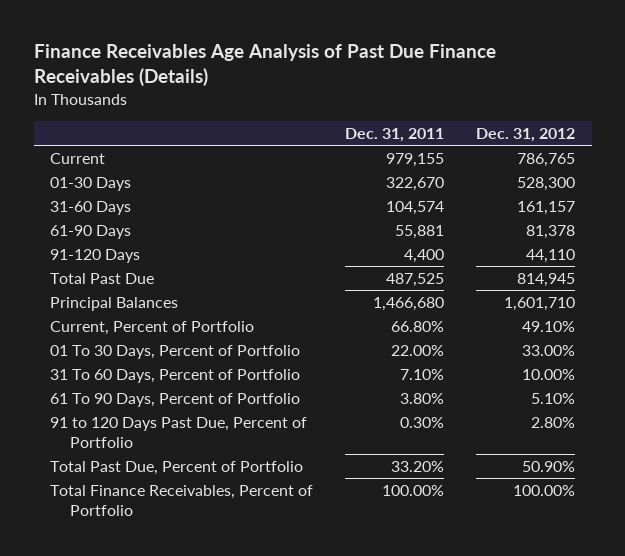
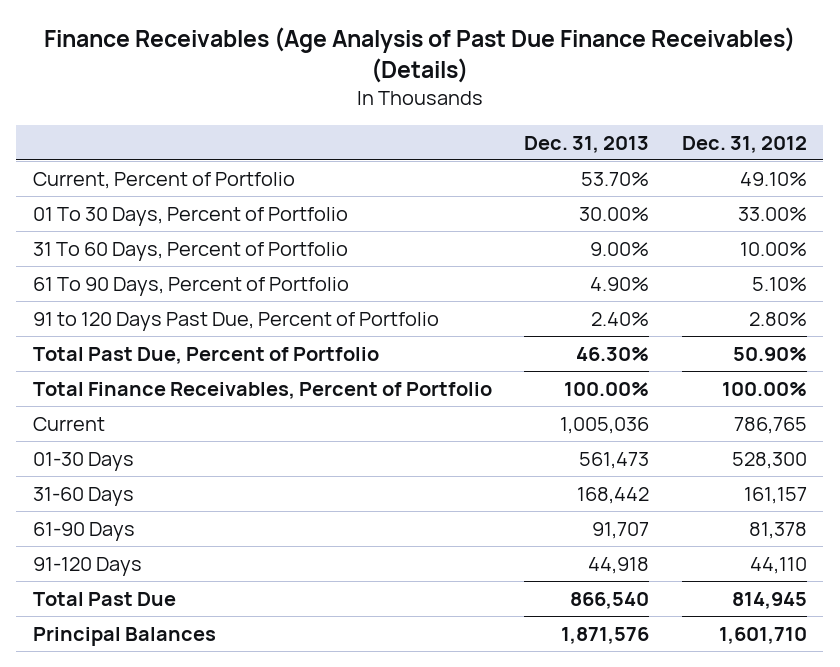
[33,44,496,87] Finance Receivables Age Analysis of Past Due Finance Receivables (Details) -> [43,27,795,84] Finance Receivables (Age Analysis of Past Due Finance Receivables) (Details)
[345,127,445,142] Dec. 31, 2011 -> none
none -> [524,135,650,153] Dec. 31, 2013
[49,152,105,164] Current -> [32,416,105,431] Current
[49,176,131,191] 01-30 Days -> [32,451,134,471] 01-30 Days
[49,200,131,215] 31-60 Days -> [32,486,134,506] 31-60 Days
[49,224,131,239] 61-90 Days -> [32,521,135,541] 61-90 Days
[49,248,140,263] 91-120 Days -> [32,556,142,576] 91-120 Days
[49,272,154,284] Total Past Due -> [32,591,176,606] Total Past Due
[49,296,178,311] Principal Balances -> [32,626,216,646] Principal Balances

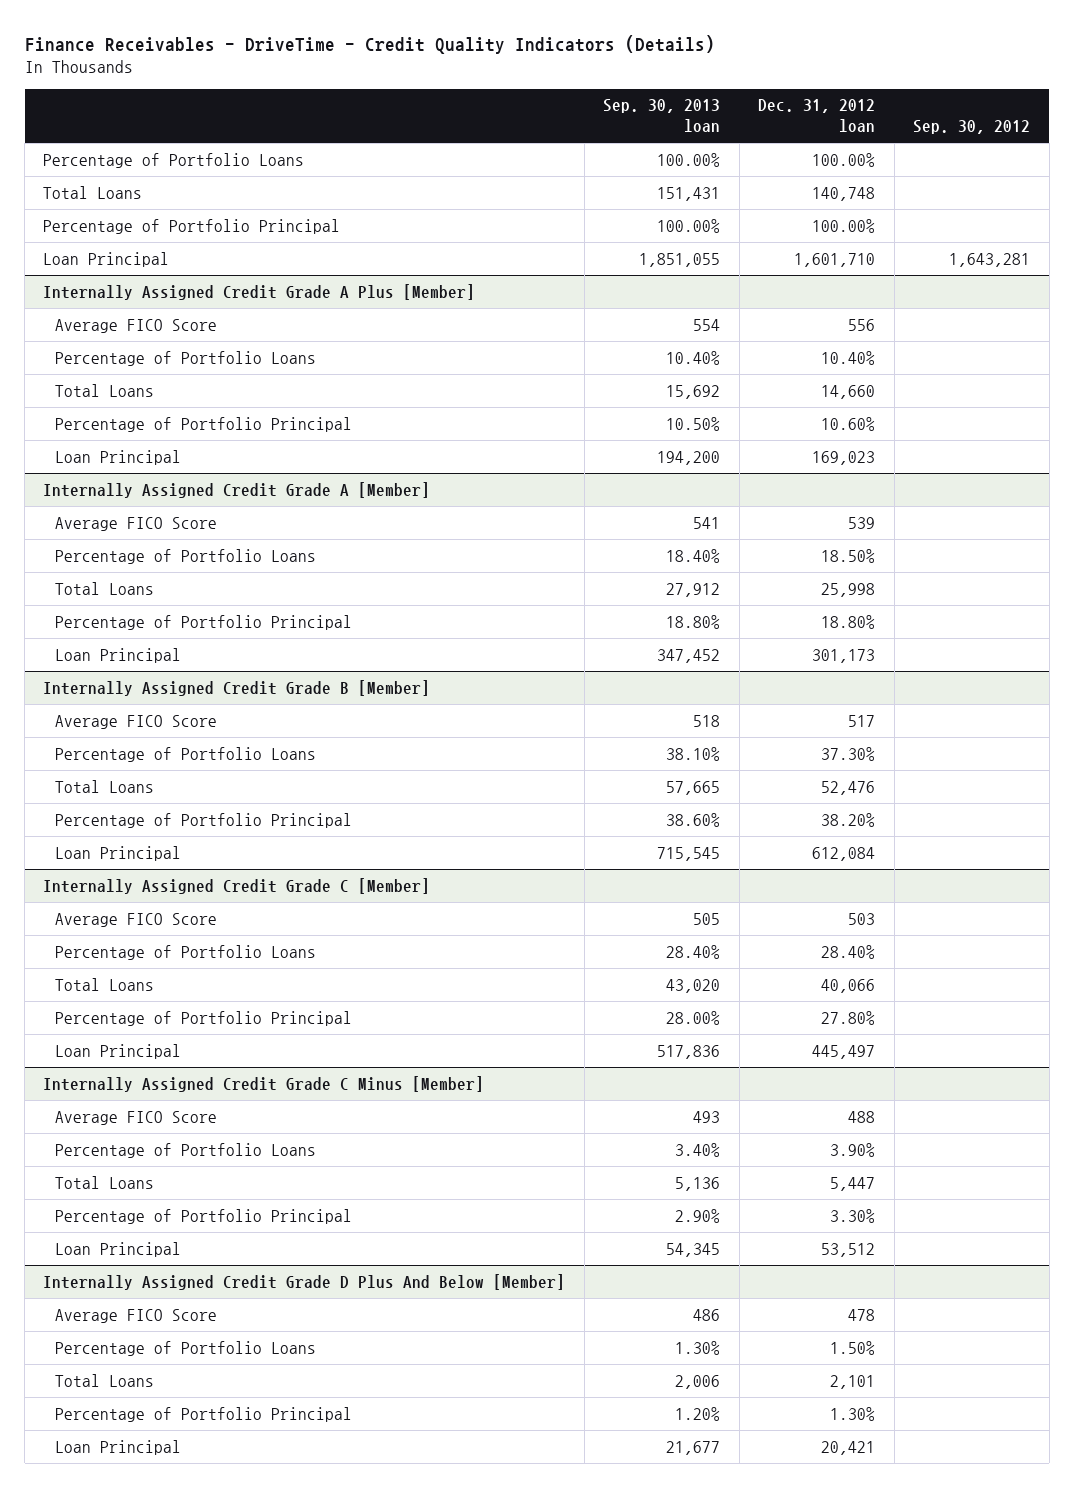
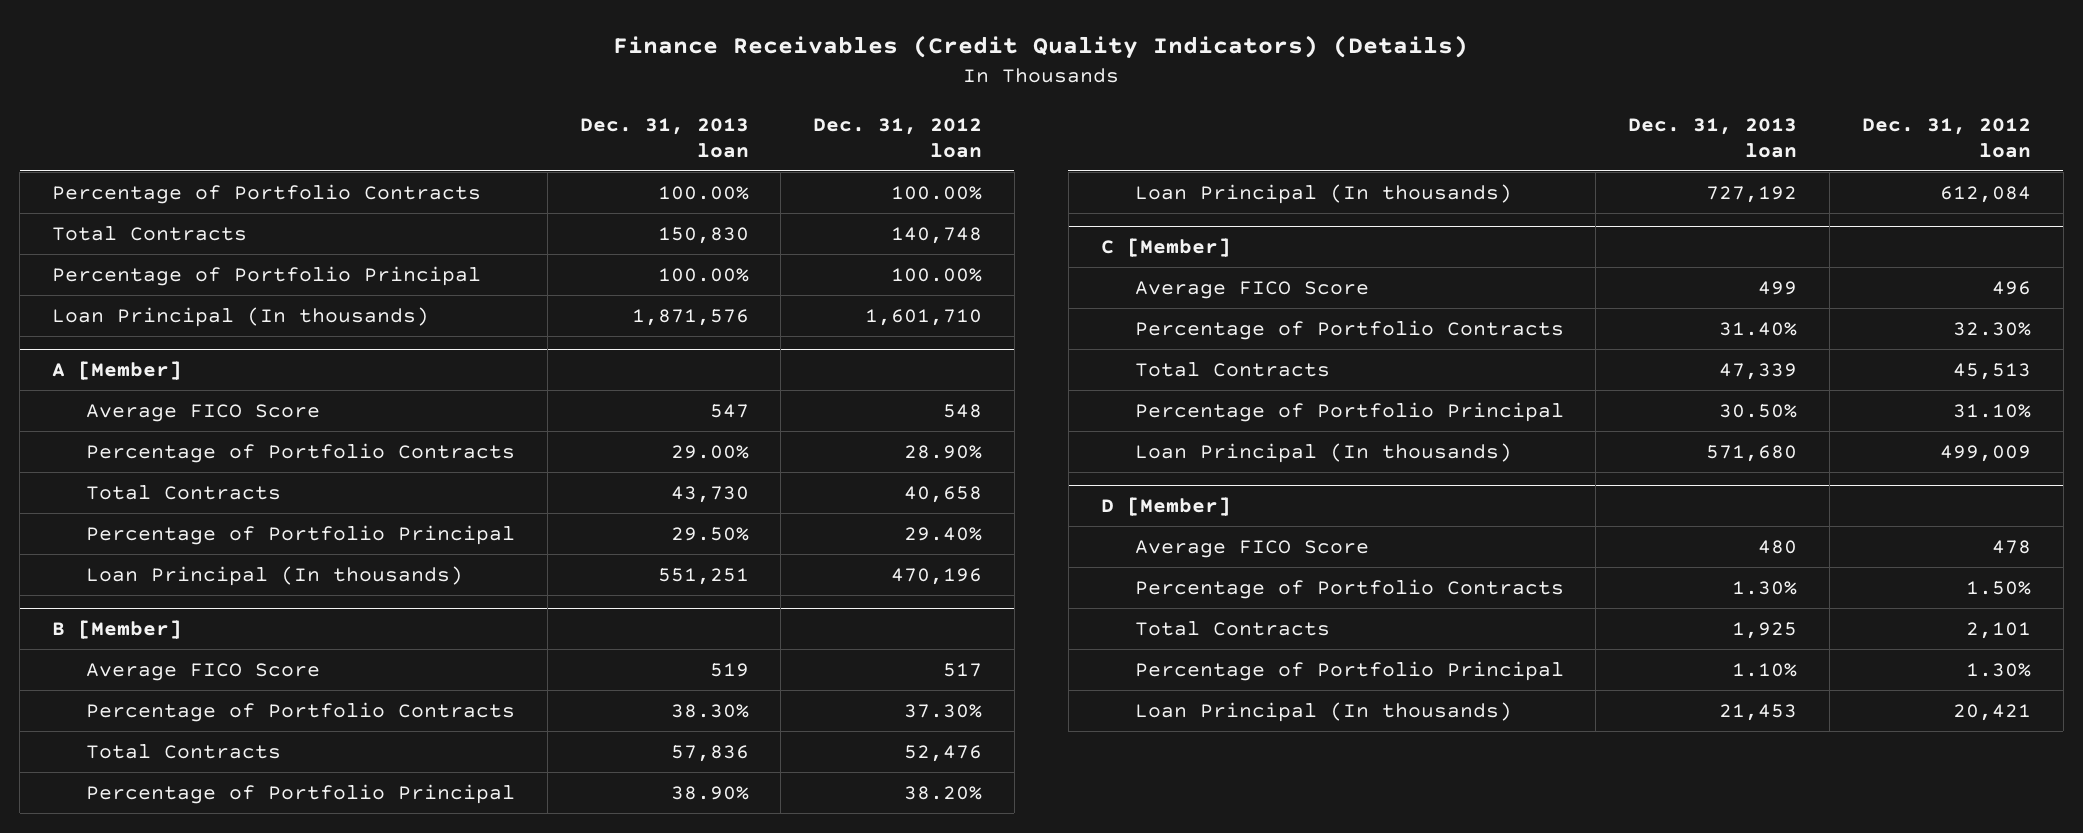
[24,35,715,55] Finance Receivables - DriveTime - Credit Quality Indicators (Details) -> [613,35,1469,60] Finance Receivables (Credit Quality Indicators) (Details)
[603,99,721,133] Sep. 30, 2013 loan -> none
[913,120,1031,135] Sep. 30, 2012 -> none
none -> [579,117,749,158] Dec. 31, 2013 loan
[43,152,305,168] Percentage of Portfolio Loans -> [52,183,482,204] Percentage of Portfolio Contracts
[43,185,143,199] Total Loans -> [52,225,248,241] Total Contracts
[43,283,476,300] Internally Assigned Credit Grade A Plus [Member] -> none
[43,481,431,498] Internally Assigned Credit Grade A [Member] -> none
[55,516,218,531] Average FICO Score -> none
[55,548,317,564] Percentage of Portfolio Loans -> none
[55,581,155,595] Total Loans -> none
[55,614,353,630] Percentage of Portfolio Principal -> none
[55,647,182,663] Loan Principal -> none
[43,679,431,696] Internally Assigned Credit Grade B [Member] -> none
[43,251,170,267] Loan Principal -> [52,306,430,327] Loan Principal (In thousands)
none -> [52,360,183,380] A [Member]
[848,318,876,331] 556 -> [943,403,983,418] 548
[55,350,317,366] Percentage of Portfolio Loans -> [85,442,515,463] Percentage of Portfolio Contracts
[821,350,876,365] 10.40% -> [904,444,983,459] 28.90%
[55,383,155,397] Total Loans -> [85,484,281,500] Total Contracts
[821,384,876,399] 14,660 -> [904,485,983,503] 40,658
[821,416,876,431] 10.60% -> [904,526,983,541] 29.40%
[55,449,182,465] Loan Principal -> [85,565,463,586] Loan Principal (In thousands)
[812,450,876,465] 169,023 -> [891,567,983,585] 470,196
none -> [52,619,183,639] B [Member]
[55,746,317,762] Percentage of Portfolio Loans -> [85,701,515,722] Percentage of Portfolio Contracts
[55,779,155,793] Total Loans -> [85,743,281,759] Total Contracts
[43,877,431,894] Internally Assigned Credit Grade C [Member] -> none
[43,1075,485,1092] Internally Assigned Credit Grade C Minus [Member] -> none
[55,1110,218,1125] Average FICO Score -> none
[55,1142,317,1158] Percentage of Portfolio Loans -> none
[55,1175,155,1189] Total Loans -> none
[55,1208,353,1224] Percentage of Portfolio Principal -> none
[55,1241,182,1257] Loan Principal -> none
[43,1273,566,1290] Internally Assigned Credit Grade D Plus And Below [Member] -> none
[55,845,182,861] Loan Principal -> [1134,183,1512,204] Loan Principal (In thousands)
none -> [1100,237,1231,257] C [Member]
[848,912,876,925] 503 -> [1991,280,2031,295] 496
[55,944,317,960] Percentage of Portfolio Loans -> [1134,319,1564,340] Percentage of Portfolio Contracts
[821,944,876,959] 28.40% -> [1952,321,2031,336] 32.30%
[55,977,155,991] Total Loans -> [1134,361,1330,377] Total Contracts
[821,978,876,993] 40,066 -> [1952,362,2031,380] 45,513
[821,1010,876,1025] 27.80% -> [1952,403,2031,418] 31.10%
[55,1043,182,1059] Loan Principal -> [1134,442,1512,463] Loan Principal (In thousands)
[812,1044,876,1059] 445,497 -> [1939,444,2031,462] 499,009
none -> [1100,496,1231,516] D [Member]
[55,1340,317,1356] Percentage of Portfolio Loans -> [1134,578,1564,599] Percentage of Portfolio Contracts
[55,1373,155,1387] Total Loans -> [1134,620,1330,636] Total Contracts
[55,1439,182,1455] Loan Principal -> [1134,701,1512,722] Loan Principal (In thousands)

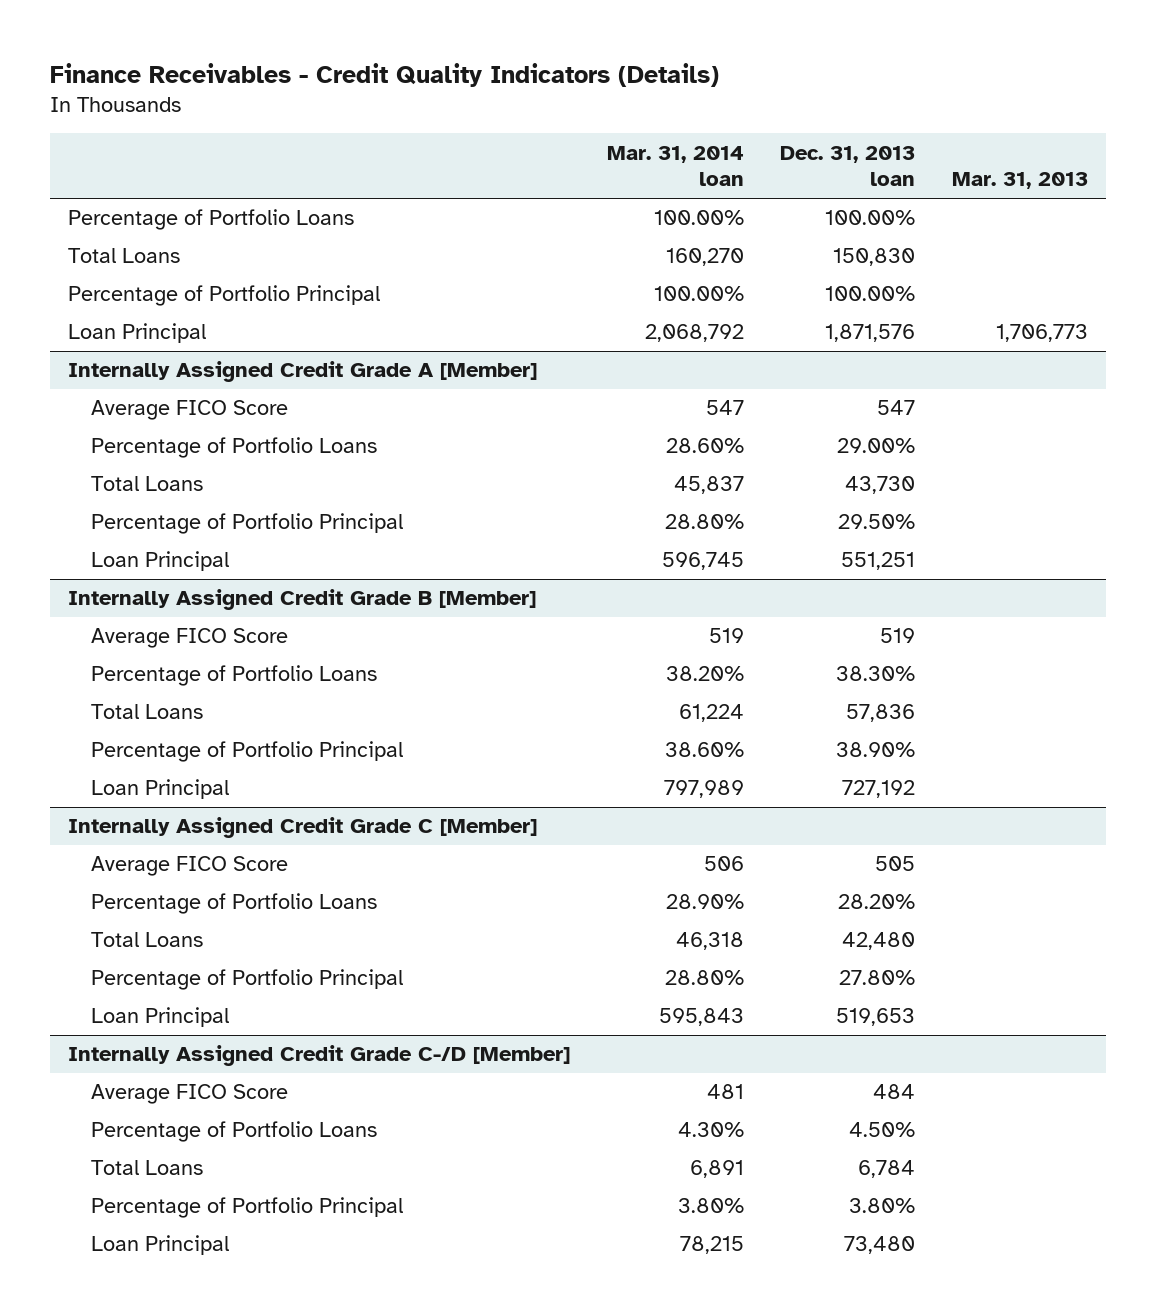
[613,35,1469,60] Finance Receivables (Credit Quality Indicators) (Details) -> [49,62,719,87] Finance Receivables - Credit Quality Indicators (Details)
[813,117,983,158] Dec. 31, 2012 loan -> none
none -> [606,145,744,187] Mar. 31, 2014 loan
none -> [951,172,1088,190] Mar. 31, 2013
[52,183,482,204] Percentage of Portfolio Contracts -> [67,209,354,231] Percentage of Portfolio Loans
[52,225,248,241] Total Contracts -> [67,248,180,264] Total Loans
[52,360,183,380] A [Member] -> none
[52,306,430,327] Loan Principal (In thousands) -> [67,323,206,344] Loan Principal
none -> [67,361,537,383] Internally Assigned Credit Grade A [Member]
[85,442,515,463] Percentage of Portfolio Contracts -> [91,437,378,459] Percentage of Portfolio Loans
[85,484,281,500] Total Contracts -> [91,476,204,492] Total Loans
[52,619,183,639] B [Member] -> none
[85,565,463,586] Loan Principal (In thousands) -> [91,551,230,572] Loan Principal
none -> [67,589,536,611] Internally Assigned Credit Grade B [Member]
[85,701,515,722] Percentage of Portfolio Contracts -> [91,665,378,687] Percentage of Portfolio Loans
[85,743,281,759] Total Contracts -> [91,704,204,720] Total Loans
[1100,237,1231,257] C [Member] -> none
[1100,496,1231,516] D [Member] -> none
[1134,183,1512,204] Loan Principal (In thousands) -> [91,779,230,800] Loan Principal
none -> [67,817,537,839] Internally Assigned Credit Grade C [Member]
[1758,280,1798,295] 499 -> [875,856,916,872] 505
[1134,319,1564,340] Percentage of Portfolio Contracts -> [91,893,378,915] Percentage of Portfolio Loans
[1719,321,1798,336] 31.40% -> [838,894,916,910] 28.20%
[1134,361,1330,377] Total Contracts -> [91,932,204,948] Total Loans
[1719,362,1798,380] 47,339 -> [842,932,916,951] 42,480
[1719,403,1798,418] 30.50% -> [839,970,916,986] 27.80%
[1134,442,1512,463] Loan Principal (In thousands) -> [91,1007,230,1028] Loan Principal
[1706,444,1798,462] 571,680 -> [836,1008,916,1027] 519,653
none -> [67,1045,570,1067] Internally Assigned Credit Grade C-/D [Member]
[1758,539,1798,554] 480 -> [873,1084,916,1100] 484
[1134,578,1564,599] Percentage of Portfolio Contracts -> [91,1121,378,1143] Percentage of Portfolio Loans
[1732,580,1798,595] 1.30% -> [849,1122,916,1138] 4.50%
[1134,620,1330,636] Total Contracts -> [91,1160,204,1176] Total Loans
[1732,621,1798,639] 1,925 -> [858,1160,916,1179] 6,784
[1732,662,1798,677] 1.10% -> [849,1198,916,1214] 3.80%
[1134,701,1512,722] Loan Principal (In thousands) -> [91,1235,230,1256] Loan Principal
[1719,703,1798,721] 21,453 -> [844,1236,916,1255] 73,480

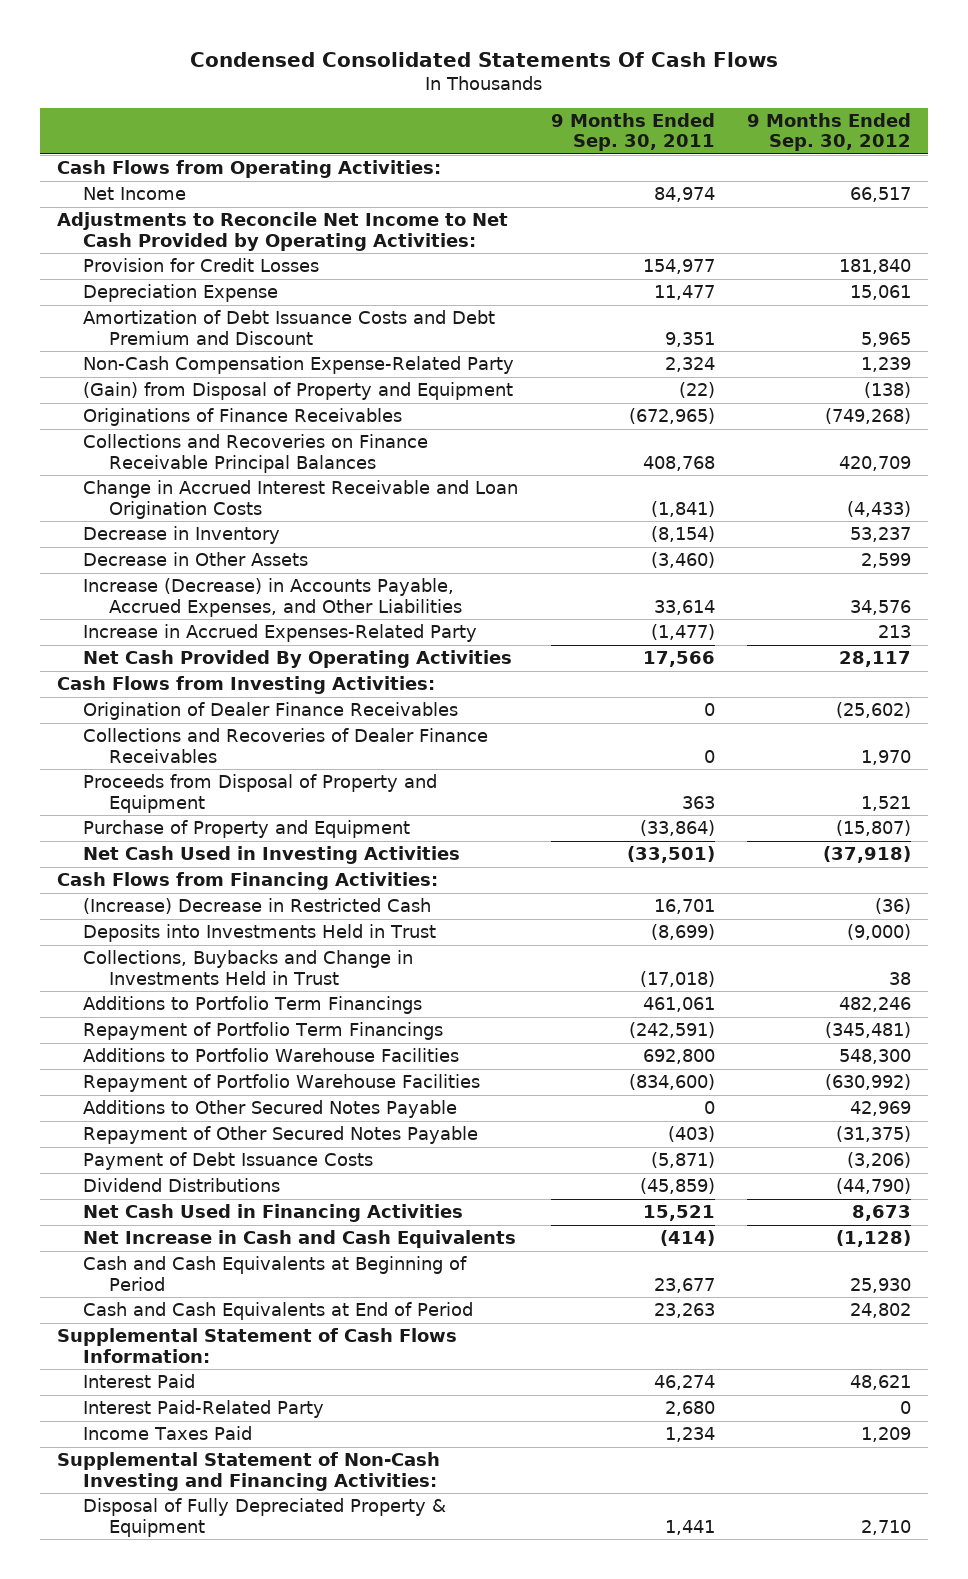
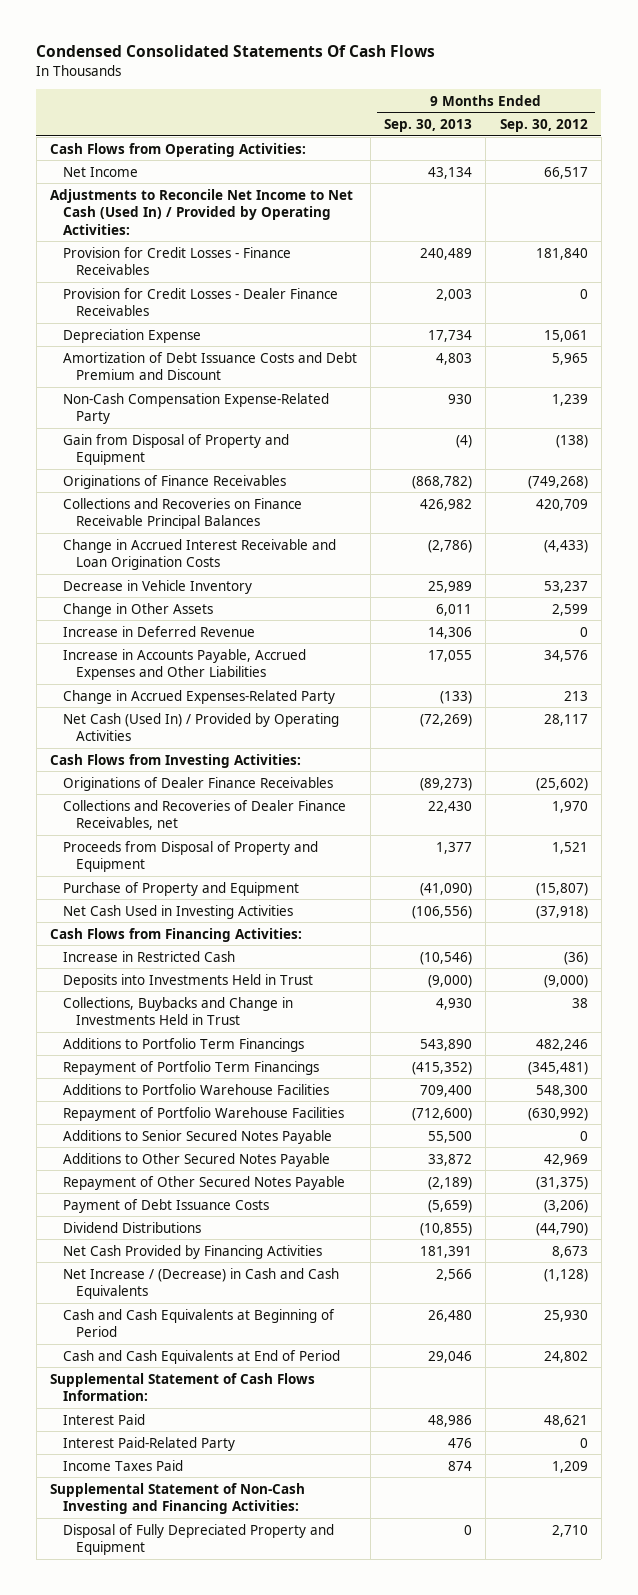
[550,112,715,152] 9 Months Ended Sep. 30, 2011 -> none
none -> [384,119,473,133] Sep. 30, 2013
[56,212,508,251] Adjustments to Reconcile Net Income to Net Cash Provided by Operating Activities: -> [49,188,353,235] Adjustments to Reconcile Net Income to Net Cash (Used In) / Provided by Operating Activities:
[82,258,319,273] Provision for Credit Losses -> [62,246,291,276] Provision for Credit Losses - Finance Receivables
none -> [62,287,338,317] Provision for Credit Losses - Dealer Finance Receivables
[82,382,513,401] (Gain) from Disposal of Property and Equipment -> [62,433,289,466] Gain from Disposal of Property and Equipment
[82,526,280,545] Decrease in Inventory -> [62,579,252,594] Decrease in Vehicle Inventory
[82,552,308,567] Decrease in Other Assets -> [62,602,213,617] Change in Other Assets
none -> [62,625,255,637] Increase in Deferred Revenue
[82,578,463,617] Increase (Decrease) in Accounts Payable, Accrued Expenses, and Other Liabilities -> [62,648,306,681] Increase in Accounts Payable, Accrued Expenses and Other Liabilities
[82,624,477,643] Increase in Accrued Expenses-Related Party -> [62,689,335,704] Change in Accrued Expenses-Related Party
[82,650,512,669] Net Cash Provided By Operating Activities -> [62,712,339,742] Net Cash (Used In) / Provided by Operating Activities
[82,702,458,721] Origination of Dealer Finance Receivables -> [62,776,333,791] Originations of Dealer Finance Receivables
[82,728,488,763] Collections and Recoveries of Dealer Finance Receivables -> [62,799,346,831] Collections and Recoveries of Dealer Finance Receivables, net
[82,898,431,915] (Increase) Decrease in Restricted Cash -> [62,950,235,962] Increase in Restricted Cash
none -> [62,1129,332,1144] Additions to Senior Secured Notes Payable
[82,1204,463,1223] Net Cash Used in Financing Activities -> [62,1244,322,1259] Net Cash Provided by Financing Activities
[82,1230,516,1249] Net Increase in Cash and Cash Equivalents -> [62,1267,339,1300] Net Increase / (Decrease) in Cash and Cash Equivalents
[82,1498,446,1537] Disposal of Fully Depreciated Property & Equipment -> [62,1523,334,1556] Disposal of Fully Depreciated Property and Equipment

